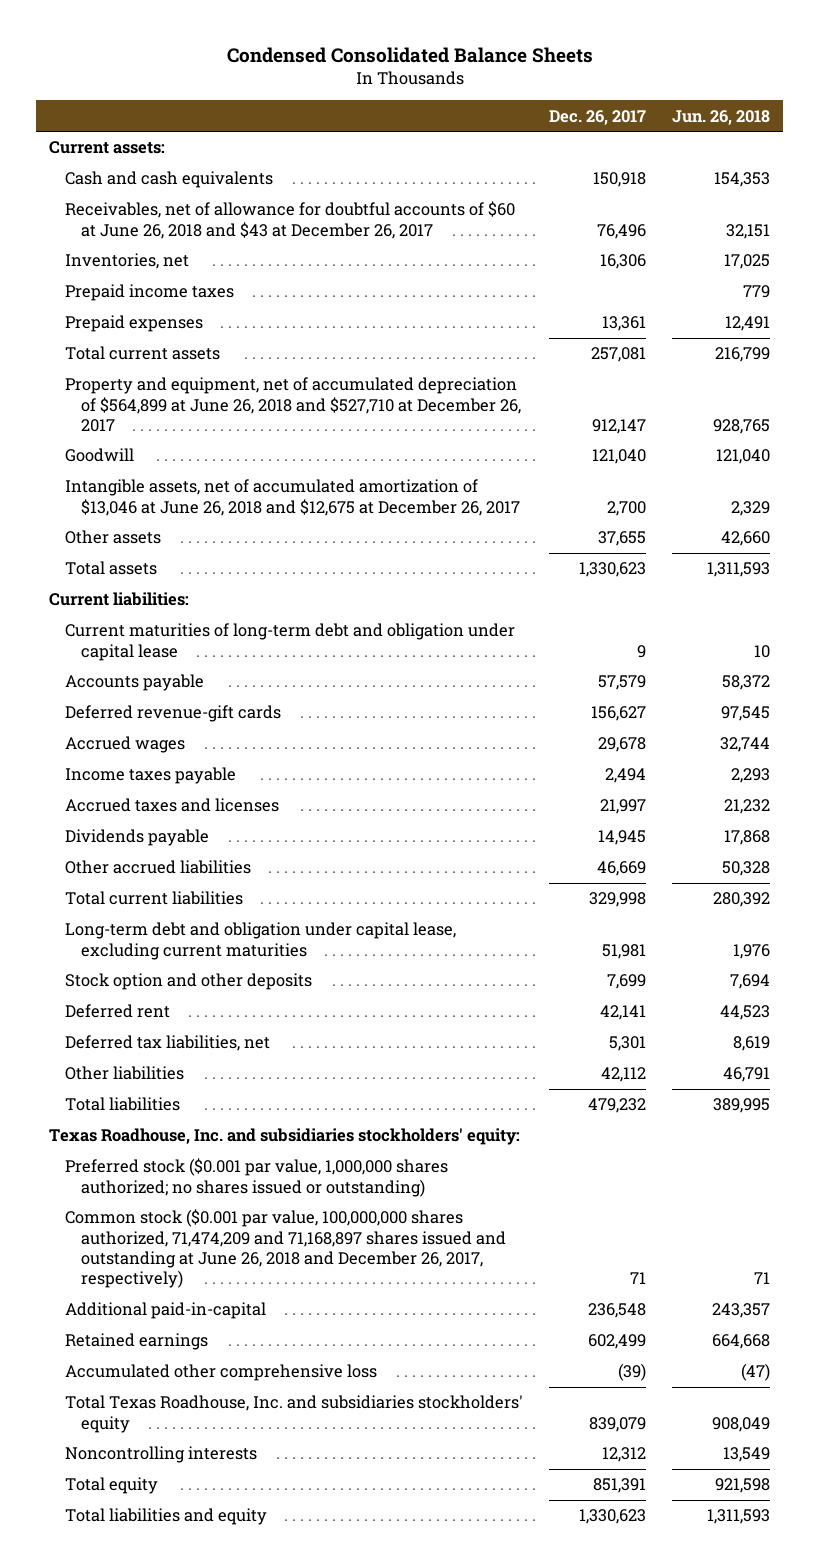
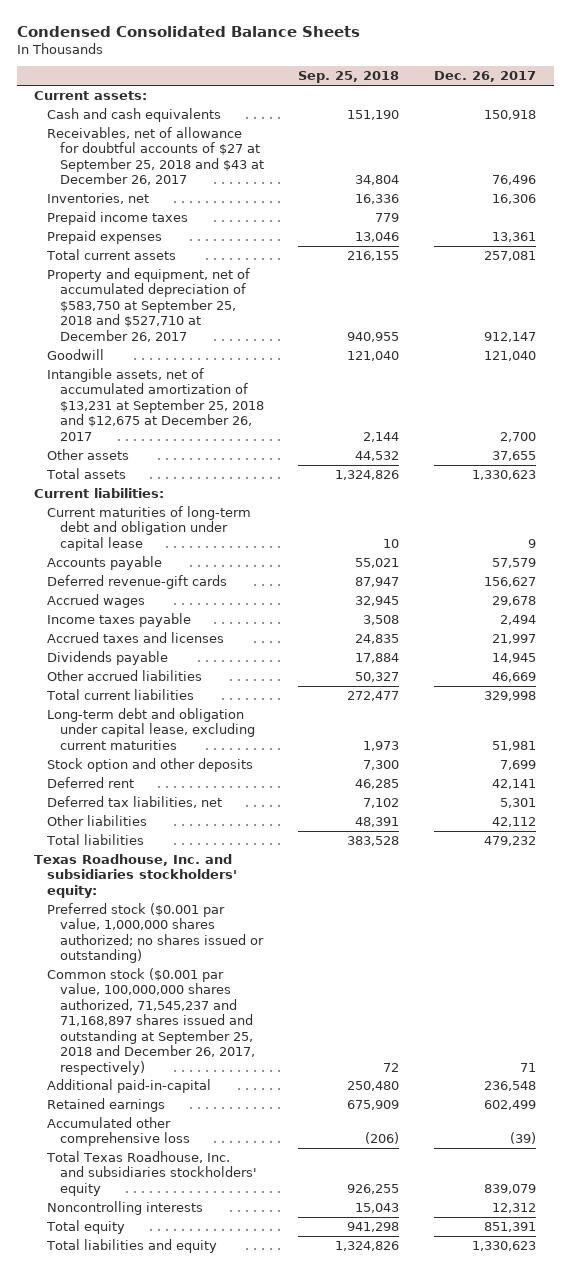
[672,109,771,125] Jun. 26, 2018 -> none
none -> [298,71,400,84] Sep. 25, 2018
[65,201,516,239] Receivables, net of allowance for doubtful accounts of $60 at June 26, 2018 and $43 at December 26, 2017 -> [46,127,264,186] Receivables, net of allowance for doubtful accounts of $27 at September 25, 2018 and $43 at December 26, 2017
[65,377,522,432] Property and equipment, net of accumulated depreciation of $564,899 at June 26, 2018 and $527,710 at December 26, 2017 -> [46,268,250,342] Property and equipment, net of accumulated depreciation of $583,750 at September 25, 2018 and $527,710 at December 26, 2017
[65,479,521,516] Intangible assets, net of accumulated amortization of $13,046 at June 26, 2018 and $12,675 at December 26, 2017 -> [46,368,264,441] Intangible assets, net of accumulated amortization of $13,231 at September 25, 2018 and $12,675 at December 26, 2017
[65,1209,507,1288] Common stock ($0.001 par value, 100,000,000 shares authorized, 71,474,209 and 71,168,897 shares issued and outstanding at June 26, 2018 and December 26, 2017, respectively) -> [46,968,255,1075] Common stock ($0.001 par value, 100,000,000 shares authorized, 71,545,237 and 71,168,897 shares issued and outstanding at September 25, 2018 and December 26, 2017, respectively)

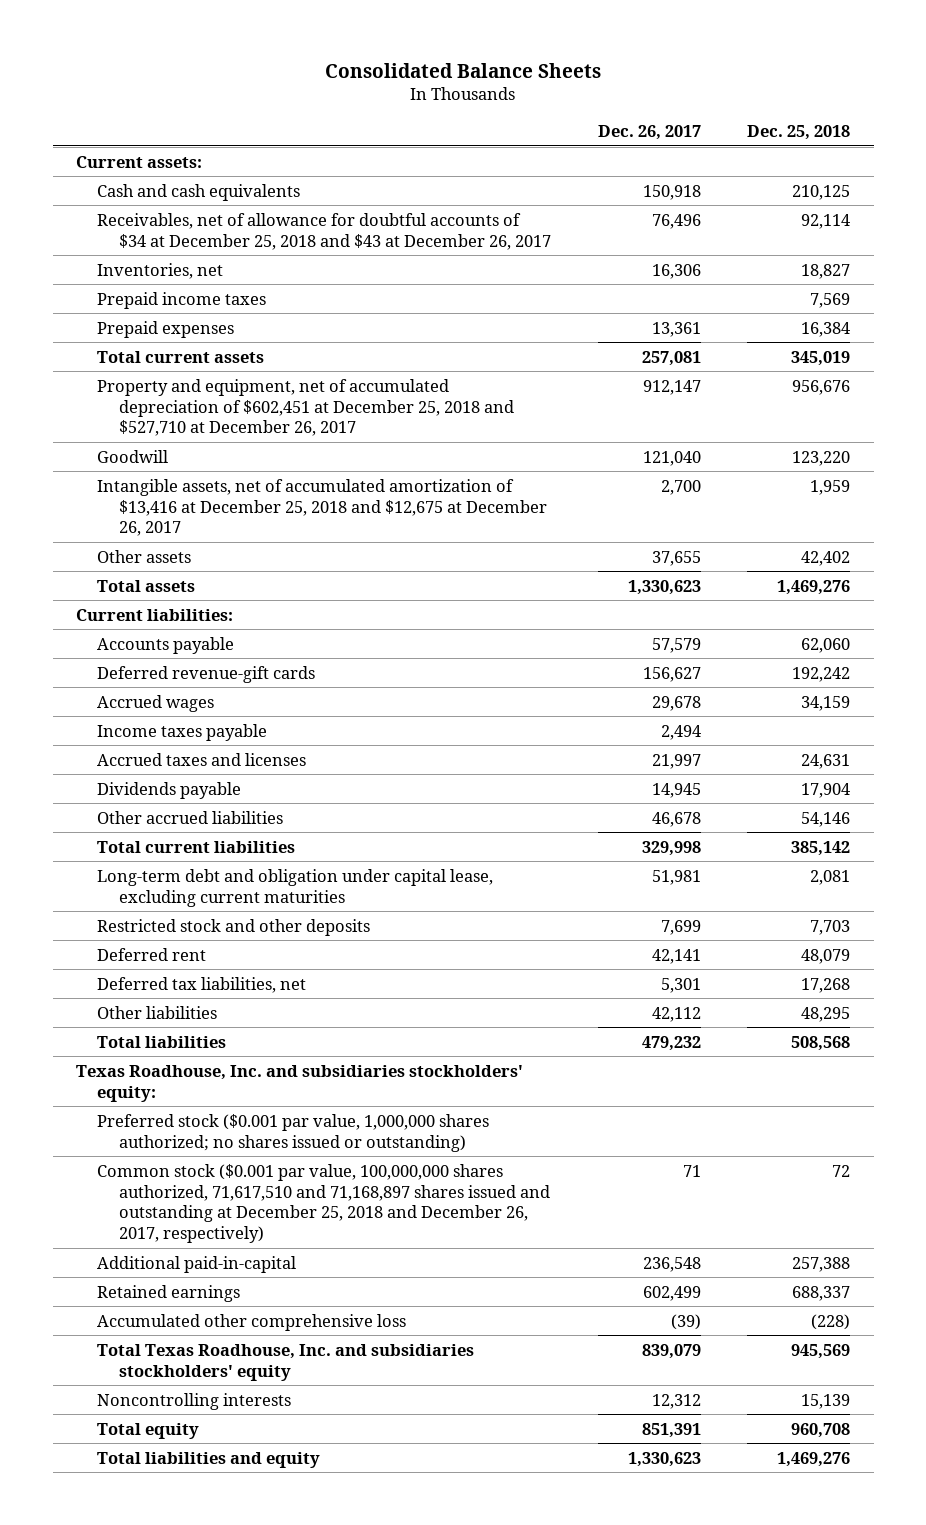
[16,25,360,37] Condensed Consolidated Balance Sheets -> [325,62,602,78] Consolidated Balance Sheets
[298,71,400,84] Sep. 25, 2018 -> none
none -> [747,125,851,141] Dec. 25, 2018
[46,127,264,186] Receivables, net of allowance for doubtful accounts of $27 at September 25, 2018 and $43 at December 26, 2017 -> [97,212,551,250] Receivables, net of allowance for doubtful accounts of $34 at December 25, 2018 and $43 at December 26, 2017
[46,268,250,342] Property and equipment, net of accumulated depreciation of $583,750 at September 25, 2018 and $527,710 at December 26, 2017 -> [97,378,514,437] Property and equipment, net of accumulated depreciation of $602,451 at December 25, 2018 and $527,710 at December 26, 2017
[46,368,264,441] Intangible assets, net of accumulated amortization of $13,231 at September 25, 2018 and $12,675 at December 26, 2017 -> [97,478,547,537] Intangible assets, net of accumulated amortization of $13,416 at December 25, 2018 and $12,675 at December 26, 2017
[46,506,251,551] Current maturities of long-term debt and obligation under capital lease -> none
[492,672,537,683] 46,669 -> [651,811,701,827] 46,678
[46,758,253,773] Stock option and other deposits -> [97,918,371,936] Restricted stock and other deposits
[46,968,255,1075] Common stock ($0.001 par value, 100,000,000 shares authorized, 71,545,237 and 71,168,897 shares issued and outstanding at September 25, 2018 and December 26, 2017, respectively) -> [97,1163,550,1244] Common stock ($0.001 par value, 100,000,000 shares authorized, 71,617,510 and 71,168,897 shares issued and outstanding at December 25, 2018 and December 26, 2017, respectively)

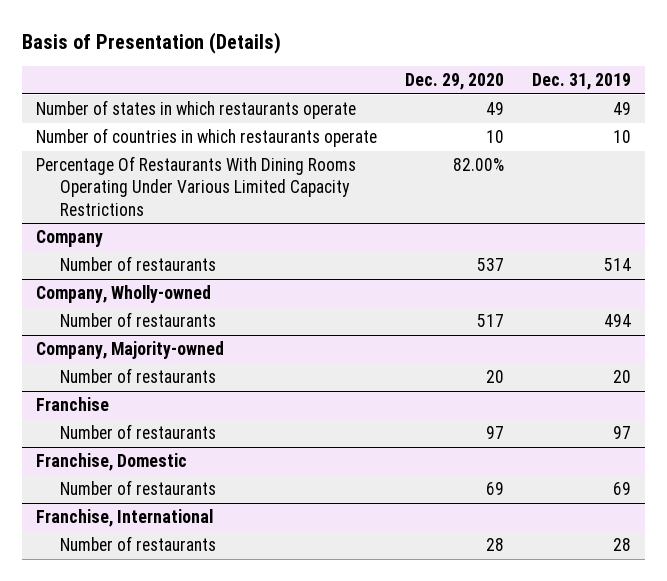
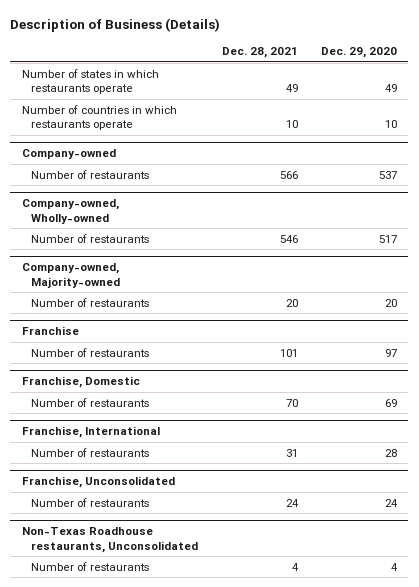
[21,31,281,54] Basis of Presentation (Details) -> [10,17,221,32] Description of Business (Details)
[531,73,631,91] Dec. 31, 2019 -> none
none -> [221,47,298,59] Dec. 28, 2021
[35,156,356,216] Percentage Of Restaurants With Dining Rooms Operating Under Various Limited Capacity Restrictions -> none
[35,230,103,248] Company -> [22,149,117,160] Company-owned
[35,285,211,304] Company, Wholly-owned -> [22,199,120,224] Company-owned, Wholly-owned
[35,341,224,360] Company, Majority-owned -> [22,263,121,288] Company-owned, Majority-owned
none -> [22,476,176,489] Franchise, Unconsolidated
none -> [31,497,150,507] Number of restaurants
none -> [22,527,199,553] Non-Texas Roadhouse restaurants, Unconsolidated
none -> [31,561,150,571] Number of restaurants

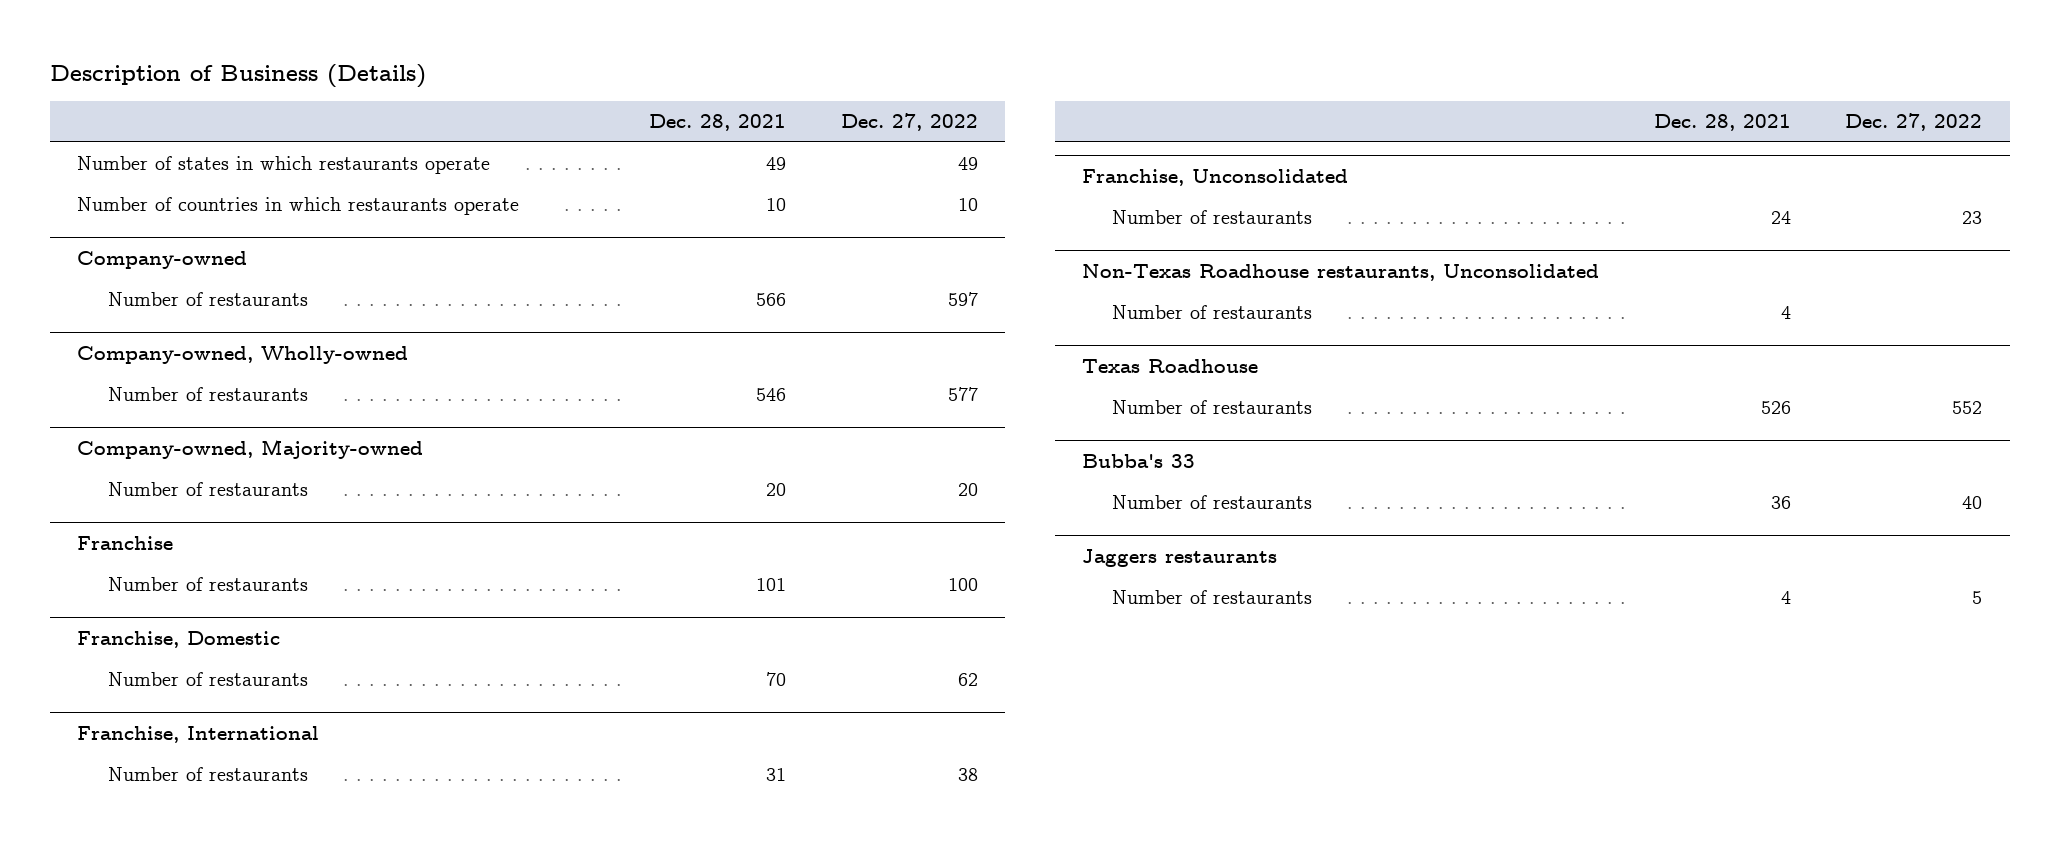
[320,47,397,59] Dec. 29, 2020 -> none
none -> [840,113,978,132] Dec. 27, 2022
none -> [1081,359,1258,374] Texas Roadhouse
none -> [1112,400,1313,415] Number of restaurants
none -> [1081,454,1195,469] Bubba's 33
none -> [1112,495,1313,510] Number of restaurants
none -> [1081,549,1277,568] Jaggers restaurants
none -> [1112,590,1313,605] Number of restaurants

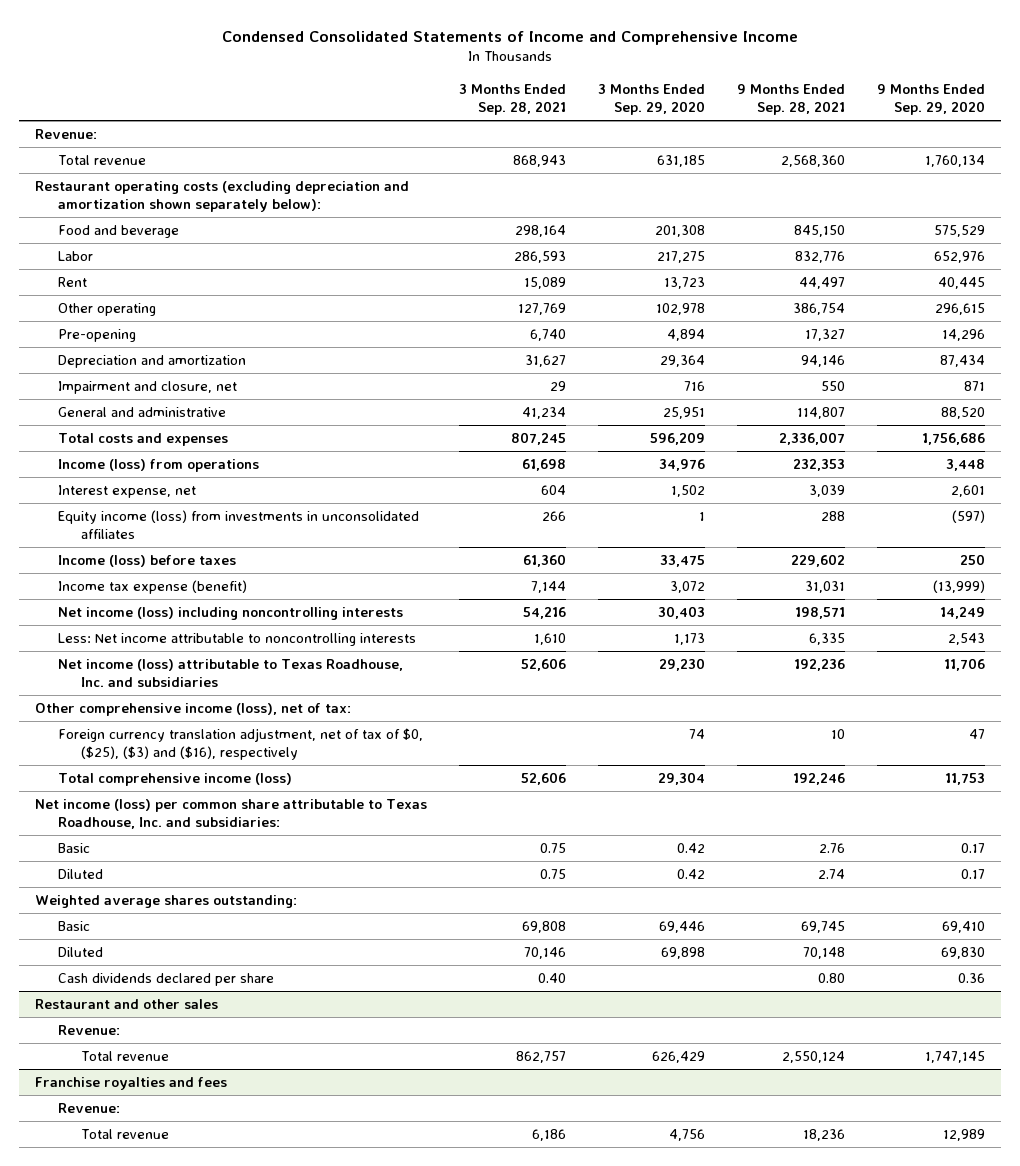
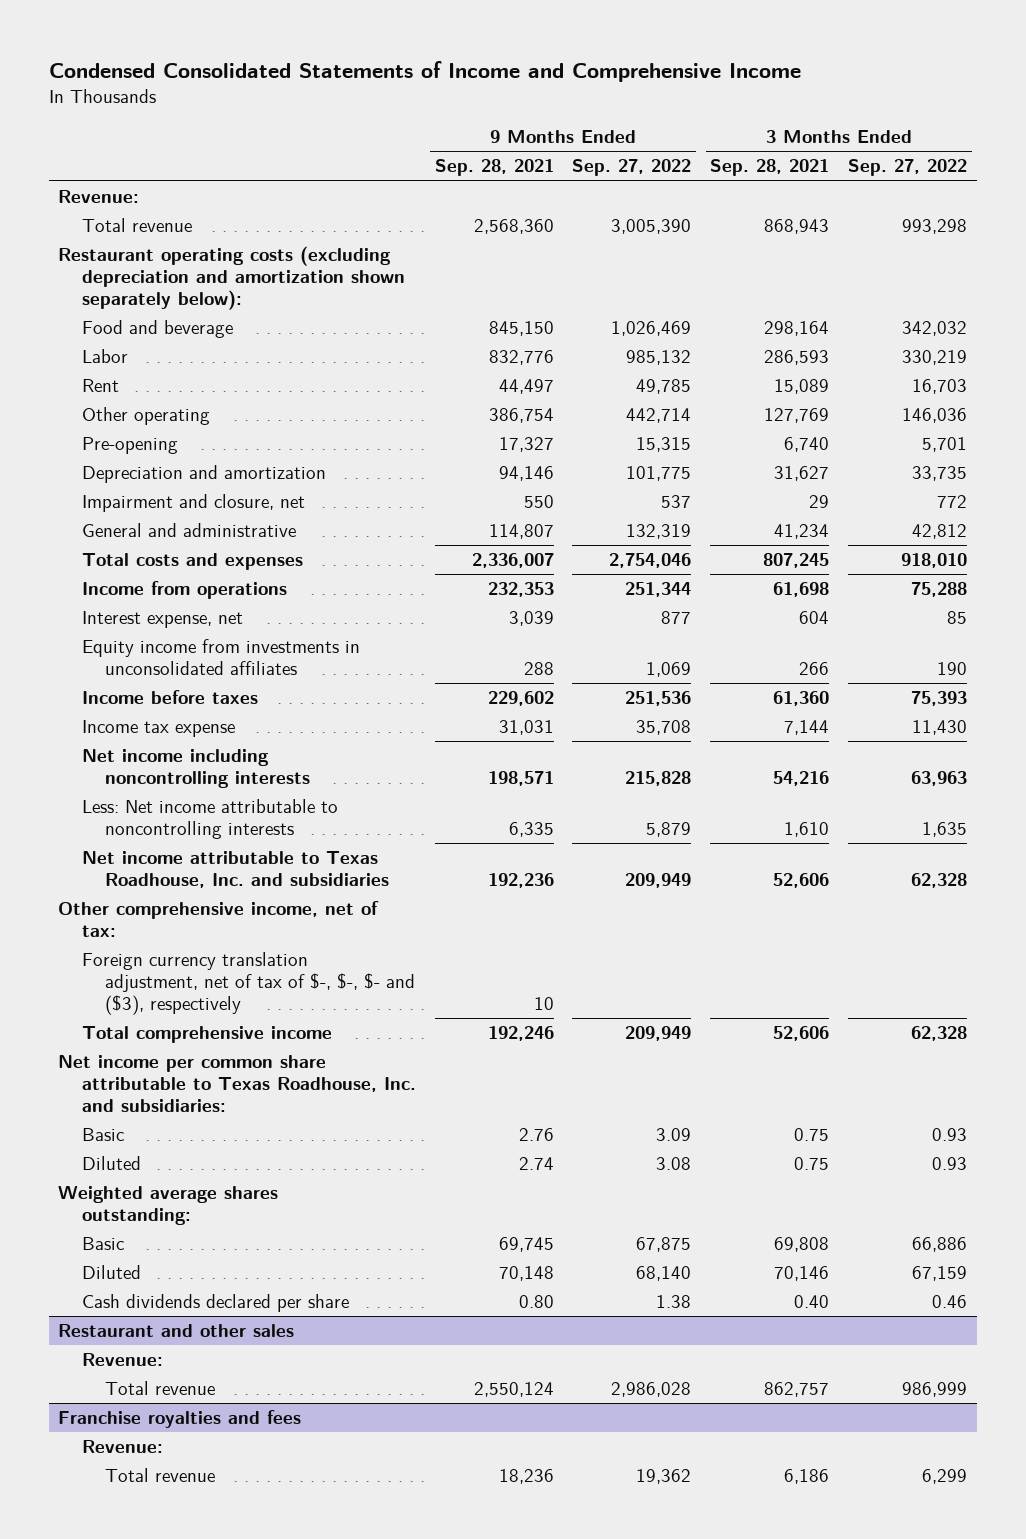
[598,83,706,116] 3 Months Ended Sep. 29, 2020 -> none
[876,83,985,116] 9 Months Ended Sep. 29, 2020 -> none
none -> [572,159,692,177] Sep. 27, 2022
none -> [848,159,968,177] Sep. 27, 2022
[58,459,260,473] Income (loss) from operations -> [81,581,287,600] Income from operations
[58,510,420,540] Equity income (loss) from investments in unconsolidated affiliates -> [81,639,360,676] Equity income from investments in unconsolidated affiliates
[58,555,237,568] Income (loss) before taxes -> [81,690,258,705] Income before taxes
[58,580,248,595] Income tax expense (benefit) -> [81,720,235,738] Income tax expense
[58,607,404,621] Net income (loss) including noncontrolling interests -> [81,749,311,789] Net income including noncontrolling interests
[58,659,404,688] Net income (loss) attributable to Texas Roadhouse, Inc. and subsidiaries -> [81,851,390,889] Net income attributable to Texas Roadhouse, Inc. and subsidiaries
[35,703,352,717] Other comprehensive income (loss), net of tax: -> [58,901,380,938] Other comprehensive income, net of tax:
[58,728,424,761] Foreign currency translation adjustment, net of tax of $0, ($25), ($3) and ($16), respectively -> [81,952,416,1015] Foreign currency translation adjustment, net of tax of $-, $-, $- and ($3), respectively
[58,773,293,787] Total comprehensive income (loss) -> [81,1026,332,1044] Total comprehensive income
[35,799,428,830] Net income (loss) per common share attributable to Texas Roadhouse, Inc. and subsidiaries: -> [58,1055,416,1112] Net income per common share attributable to Texas Roadhouse, Inc. and subsidiaries:

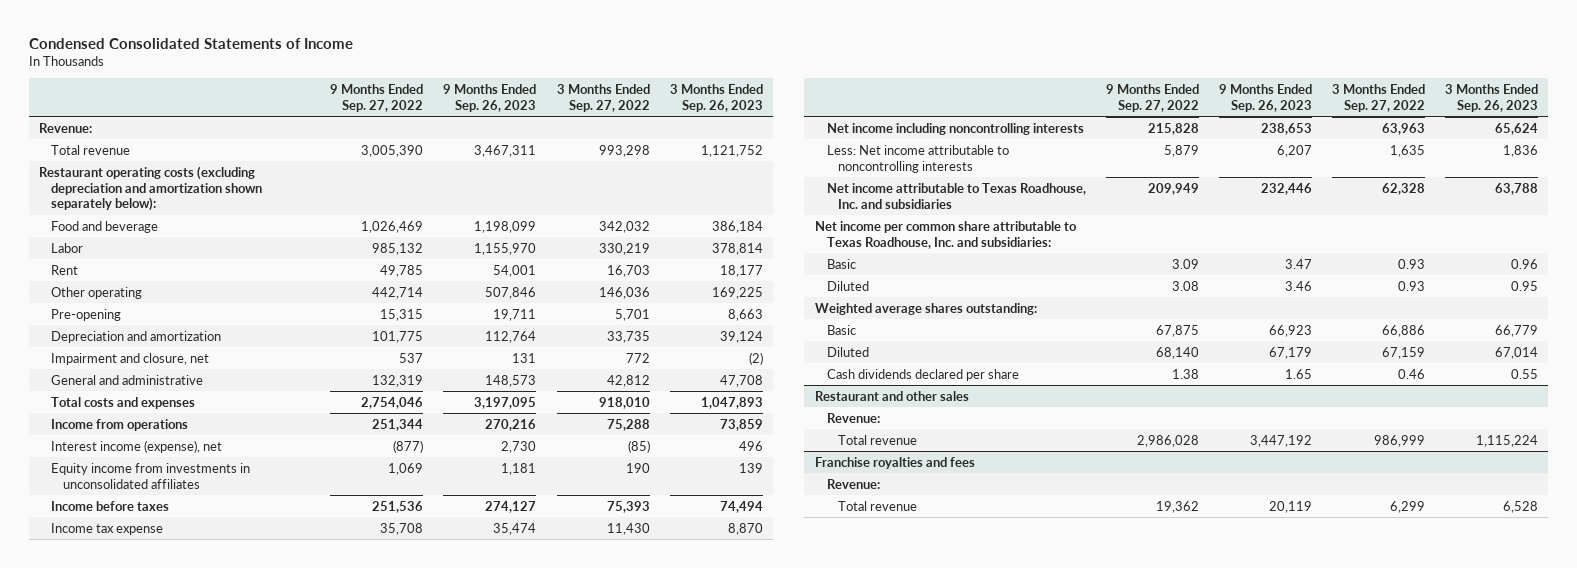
[48,60,801,82] Condensed Consolidated Statements of Income and Comprehensive Income -> [28,37,353,49] Condensed Consolidated Statements of Income
[434,159,554,177] Sep. 28, 2021 -> none
[710,159,830,177] Sep. 28, 2021 -> none
none -> [443,83,537,112] 9 Months Ended Sep. 26, 2023
none -> [669,83,763,112] 3 Months Ended Sep. 26, 2023
[81,611,243,629] Interest expense, net -> [51,439,223,453] Interest income (expense), net
[661,611,692,625] 877 -> [393,439,424,453] (877)
[947,611,968,625] 85 -> [627,439,650,453] (85)
[58,901,380,938] Other comprehensive income, net of tax: -> none
[81,952,416,1015] Foreign currency translation adjustment, net of tax of $-, $-, $- and ($3), respectively -> none
[81,1026,332,1044] Total comprehensive income -> none

